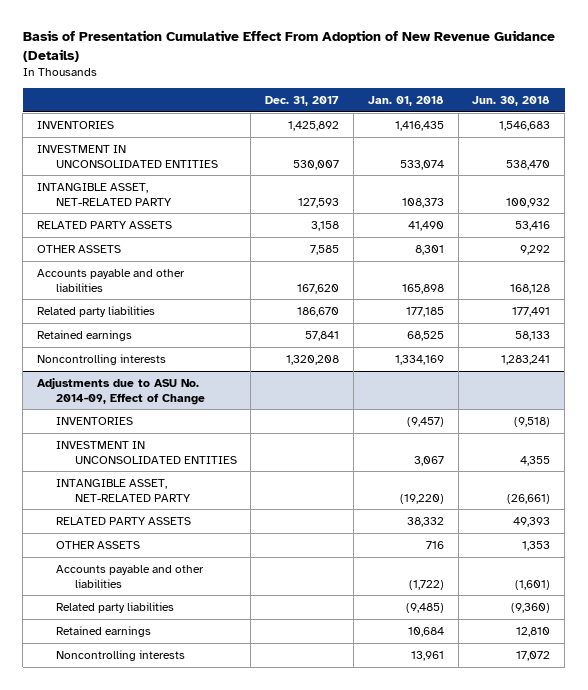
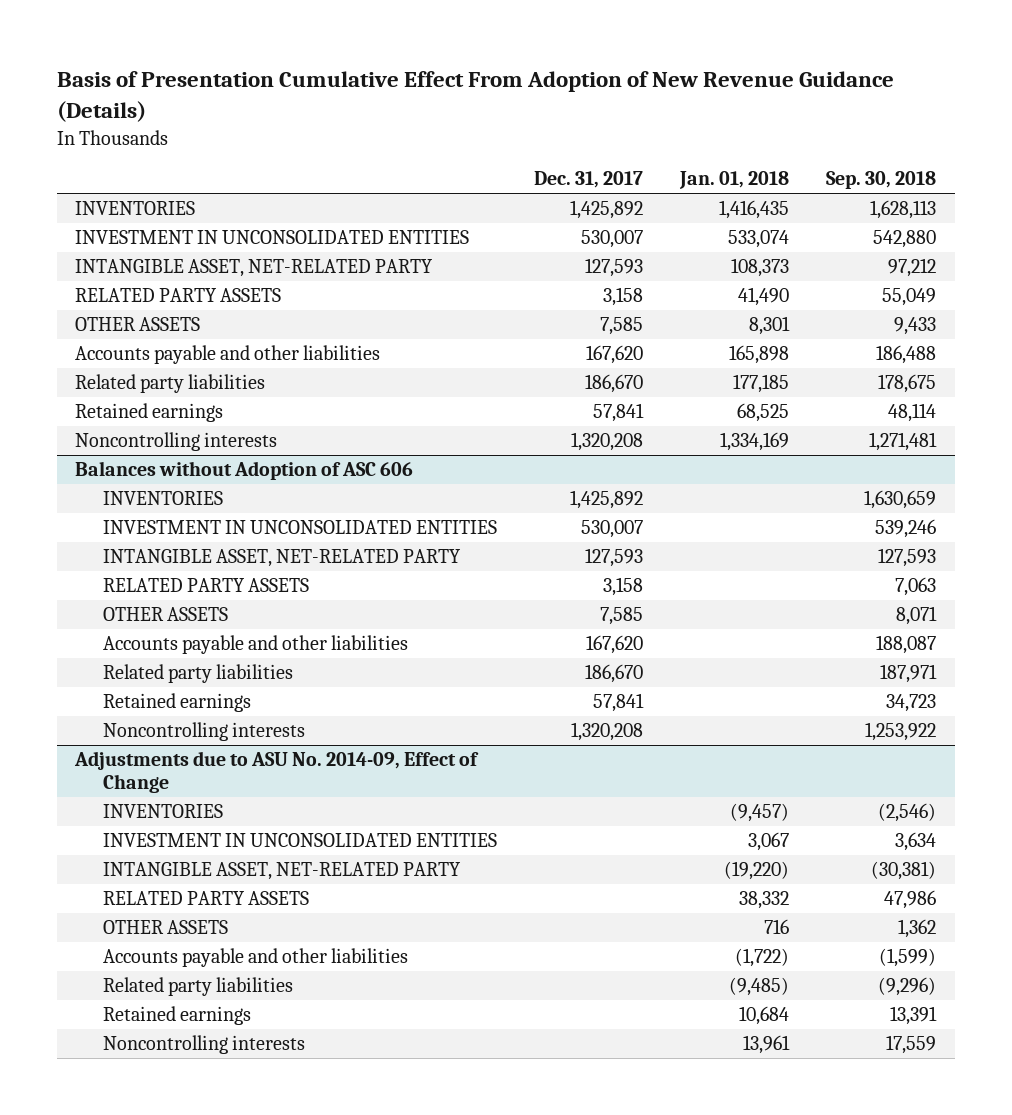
[472,95,551,106] Jun. 30, 2018 -> none
none -> [826,171,937,190] Sep. 30, 2018
none -> [75,461,414,481] Balances without Adoption of ASC 606
none -> [103,491,224,506] INVENTORIES
none -> [103,520,498,535] INVESTMENT IN UNCONSOLIDATED ENTITIES
none -> [103,549,462,568] INTANGIBLE ASSET, NET-RELATED PARTY
none -> [103,578,310,593] RELATED PARTY ASSETS
none -> [103,607,229,622] OTHER ASSETS
none -> [103,635,409,655] Accounts payable and other liabilities
none -> [103,664,294,684] Related party liabilities
none -> [103,693,252,713] Retained earnings
none -> [103,722,306,742] Noncontrolling interests

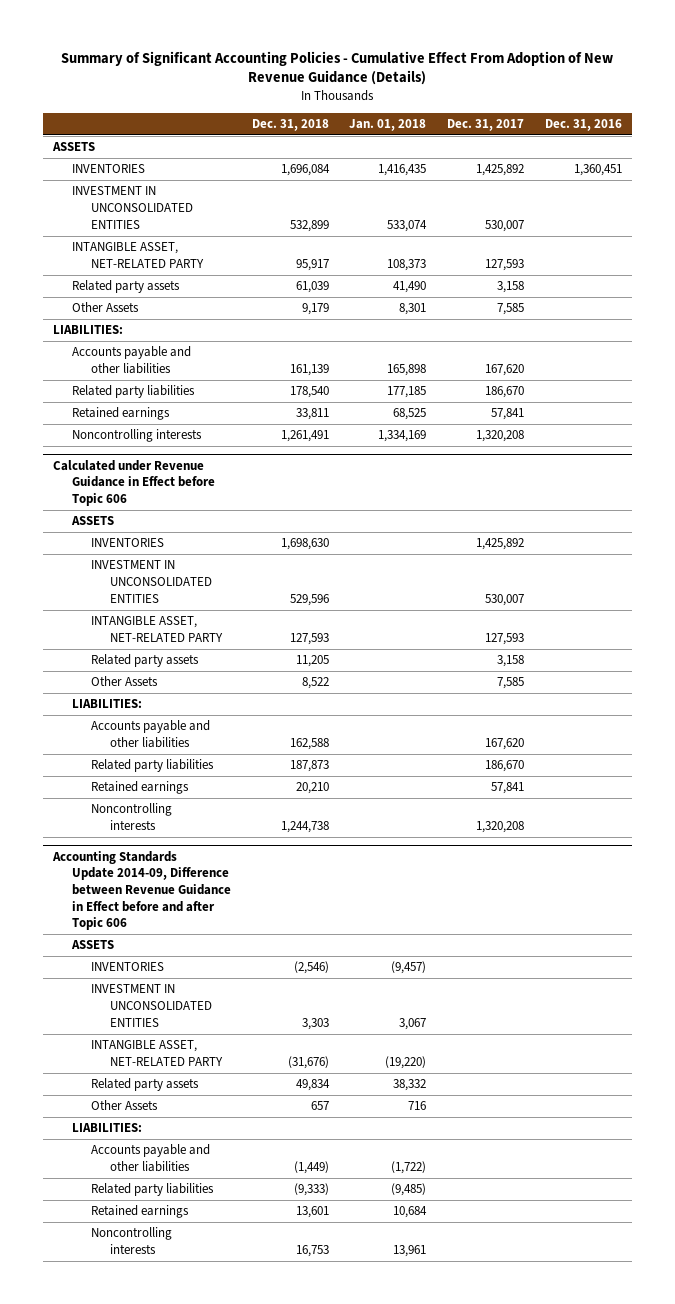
[56,71,894,122] Basis of Presentation Cumulative Effect From Adoption of New Revenue Guidance (Details) -> [61,50,614,86] Summary of Significant Accounting Policies - Cumulative Effect From Adoption of New Revenue Guidance (Details)
[826,171,937,190] Sep. 30, 2018 -> none
none -> [251,118,329,131] Dec. 31, 2018
none -> [544,118,622,131] Dec. 31, 2016
none -> [51,142,95,152] ASSETS
[75,288,282,303] RELATED PARTY ASSETS -> [71,280,180,294] Related party assets
[75,317,201,332] OTHER ASSETS -> [71,302,139,313] Other Assets
none -> [52,325,123,335] LIABILITIES:
[75,461,414,481] Balances without Adoption of ASC 606 -> [52,459,215,506] Calculated under Revenue Guidance in Effect before Topic 606
none -> [70,516,114,526] ASSETS
[103,578,310,593] RELATED PARTY ASSETS -> [90,654,199,668] Related party assets
[103,607,229,622] OTHER ASSETS -> [90,676,158,687] Other Assets
none -> [71,699,142,709] LIABILITIES:
[74,751,480,793] Adjustments due to ASU No. 2014-09, Effect of Change -> none
none -> [51,850,231,931] Accounting Standards Update 2014-09, Difference between Revenue Guidance in Effect before and after Topic 606
none -> [70,940,114,950] ASSETS
[103,891,310,906] RELATED PARTY ASSETS -> [90,1078,199,1092] Related party assets
[103,920,229,935] OTHER ASSETS -> [90,1100,158,1111] Other Assets
none -> [71,1123,142,1133] LIABILITIES:

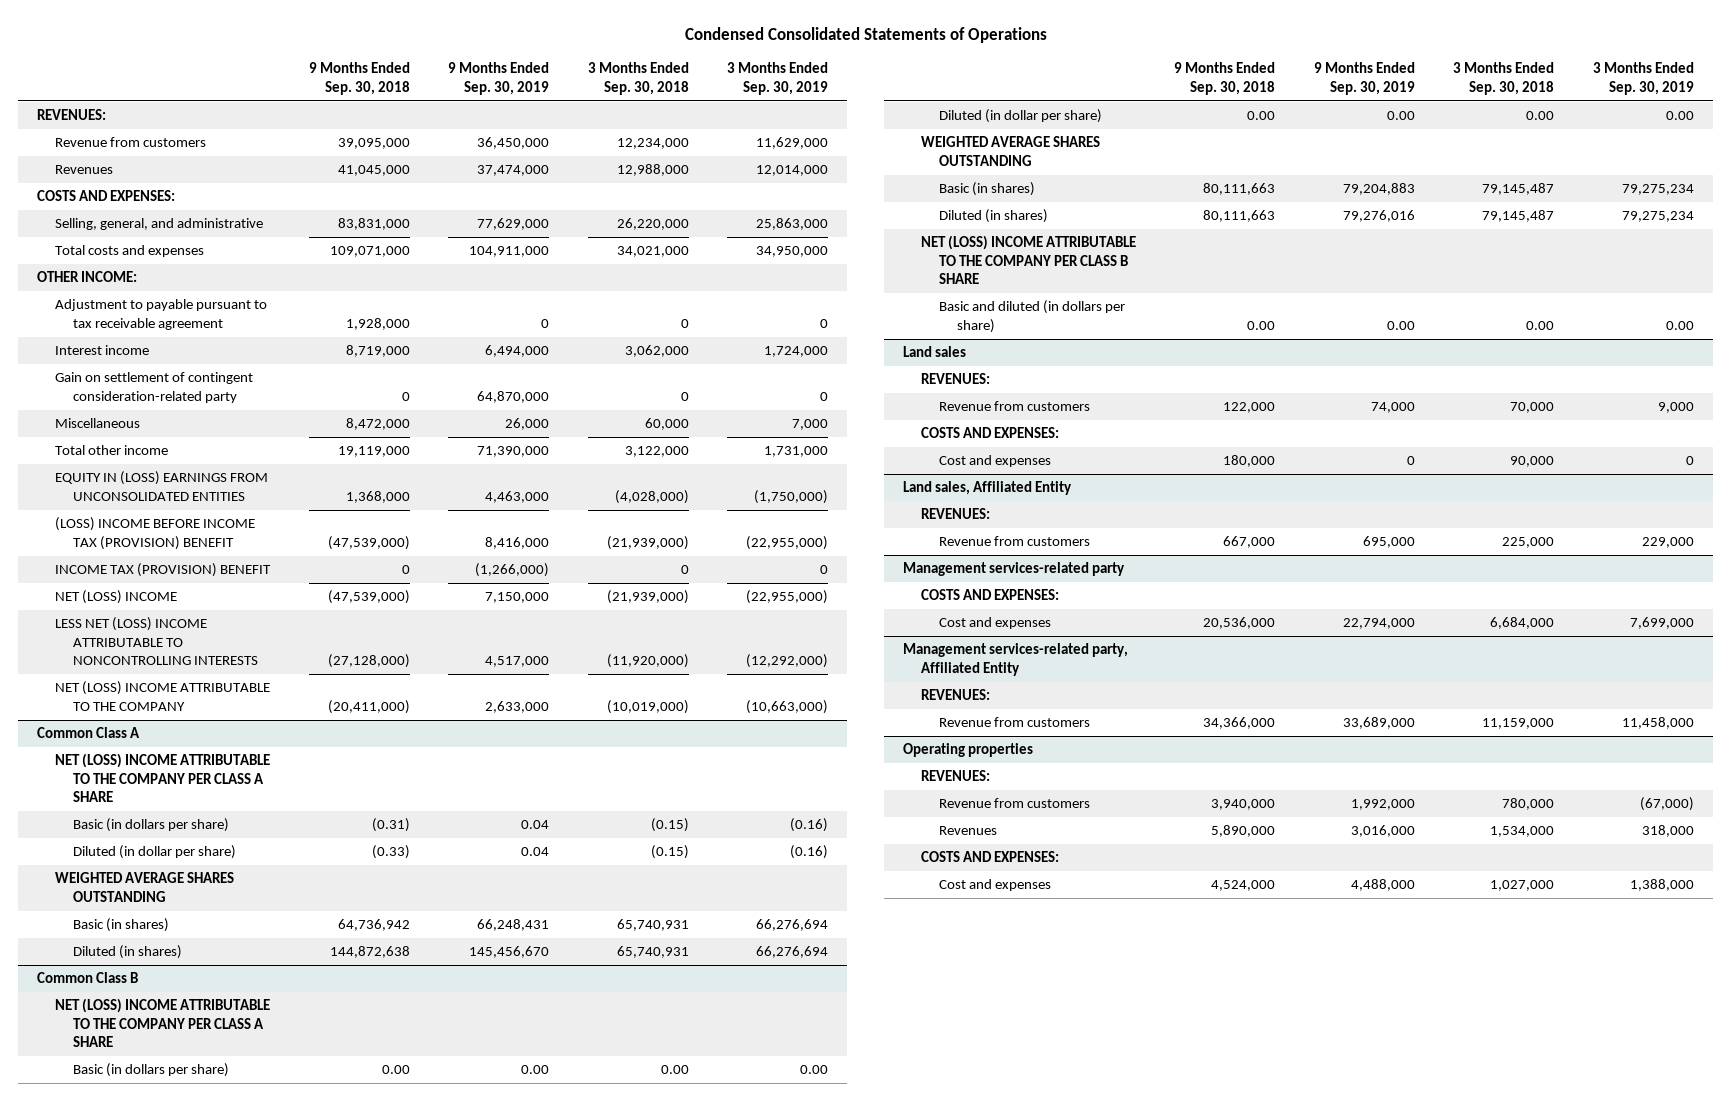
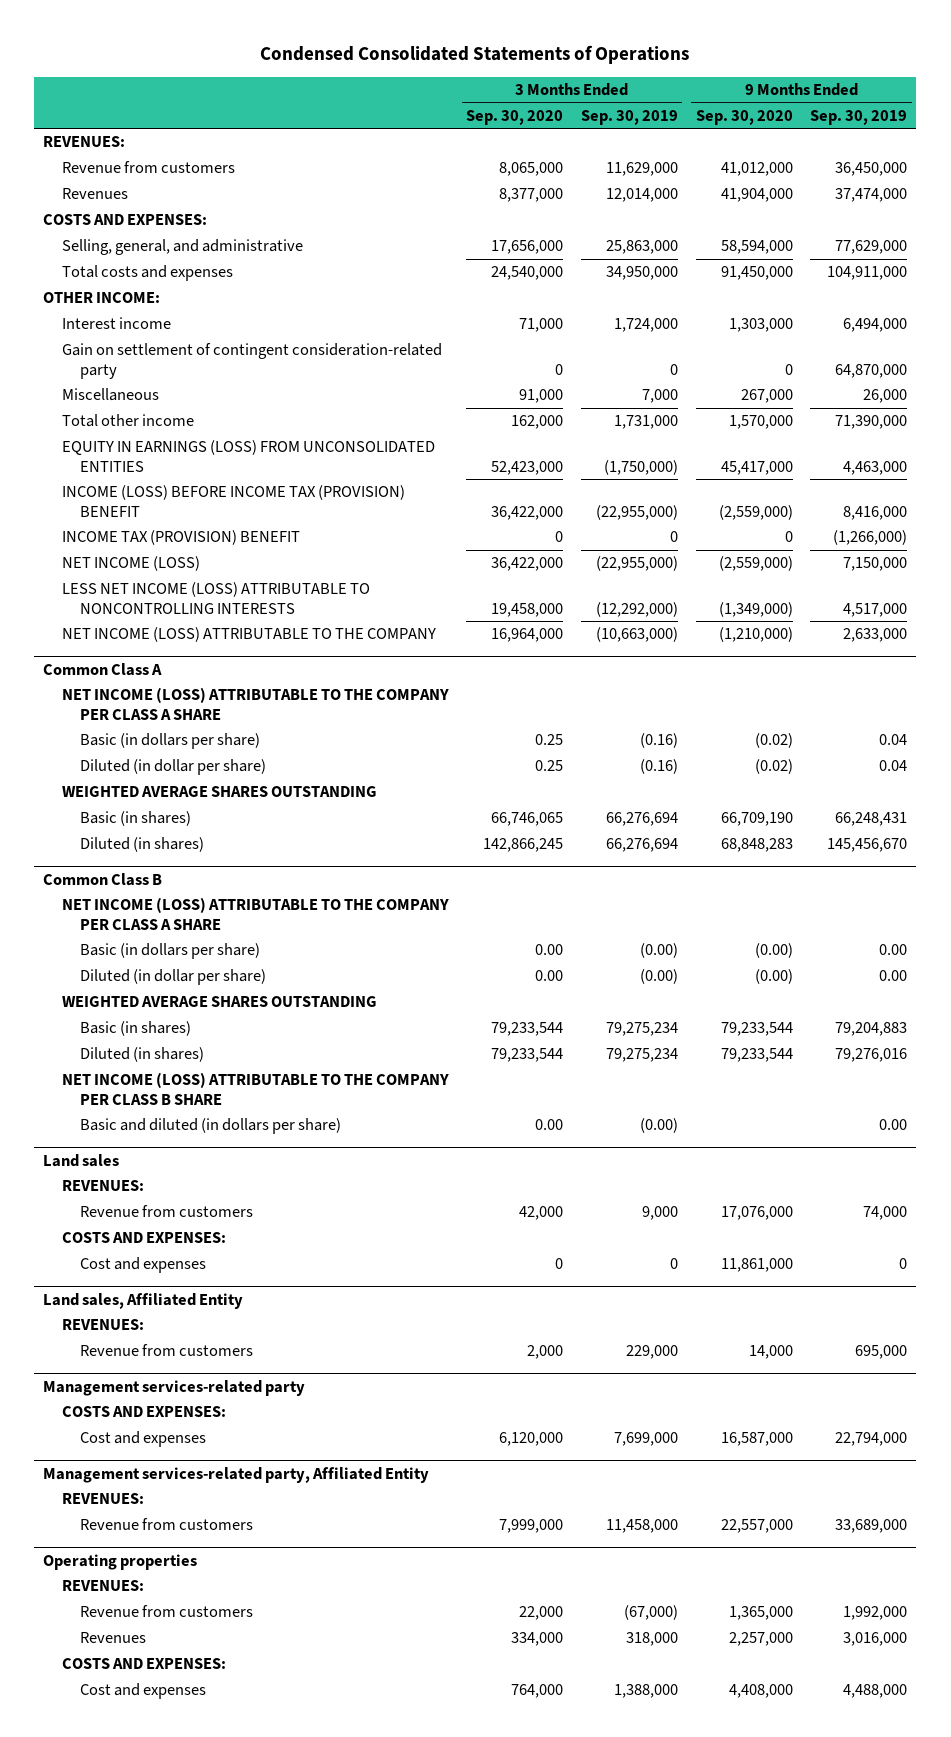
[308,62,410,95] 9 Months Ended Sep. 30, 2018 -> none
[587,62,689,95] 3 Months Ended Sep. 30, 2018 -> none
none -> [466,110,564,126] Sep. 30, 2020
none -> [695,110,793,126] Sep. 30, 2020
[55,299,268,330] Adjustment to payable pursuant to tax receivable agreement -> none
[55,471,269,501] EQUITY IN (LOSS) EARNINGS FROM UNCONSOLIDATED ENTITIES -> [61,440,435,472] EQUITY IN EARNINGS (LOSS) FROM UNCONSOLIDATED ENTITIES
[55,517,256,550] (LOSS) INCOME BEFORE INCOME TAX (PROVISION) BENEFIT -> [61,485,405,517] INCOME (LOSS) BEFORE INCOME TAX (PROVISION) BENEFIT
[55,590,178,605] NET (LOSS) INCOME -> [61,556,200,572] NET INCOME (LOSS)
[55,617,259,666] LESS NET (LOSS) INCOME ATTRIBUTABLE TO NONCONTROLLING INTERESTS -> [61,582,370,614] LESS NET INCOME (LOSS) ATTRIBUTABLE TO NONCONTROLLING INTERESTS
[55,681,271,711] NET (LOSS) INCOME ATTRIBUTABLE TO THE COMPANY -> [61,627,436,643] NET INCOME (LOSS) ATTRIBUTABLE TO THE COMPANY
[55,753,271,803] NET (LOSS) INCOME ATTRIBUTABLE TO THE COMPANY PER CLASS A SHARE -> [61,687,449,720] NET INCOME (LOSS) ATTRIBUTABLE TO THE COMPANY PER CLASS A SHARE
[55,998,271,1048] NET (LOSS) INCOME ATTRIBUTABLE TO THE COMPANY PER CLASS A SHARE -> [61,897,449,930] NET INCOME (LOSS) ATTRIBUTABLE TO THE COMPANY PER CLASS A SHARE
[800,1065,829,1075] 0.00 -> [639,943,678,959] (0.00)
[1665,111,1694,121] 0.00 -> [639,969,678,985] (0.00)
[920,235,1136,285] NET (LOSS) INCOME ATTRIBUTABLE TO THE COMPANY PER CLASS B SHARE -> [61,1072,449,1105] NET INCOME (LOSS) ATTRIBUTABLE TO THE COMPANY PER CLASS B SHARE
[1665,320,1694,330] 0.00 -> [639,1118,678,1134] (0.00)

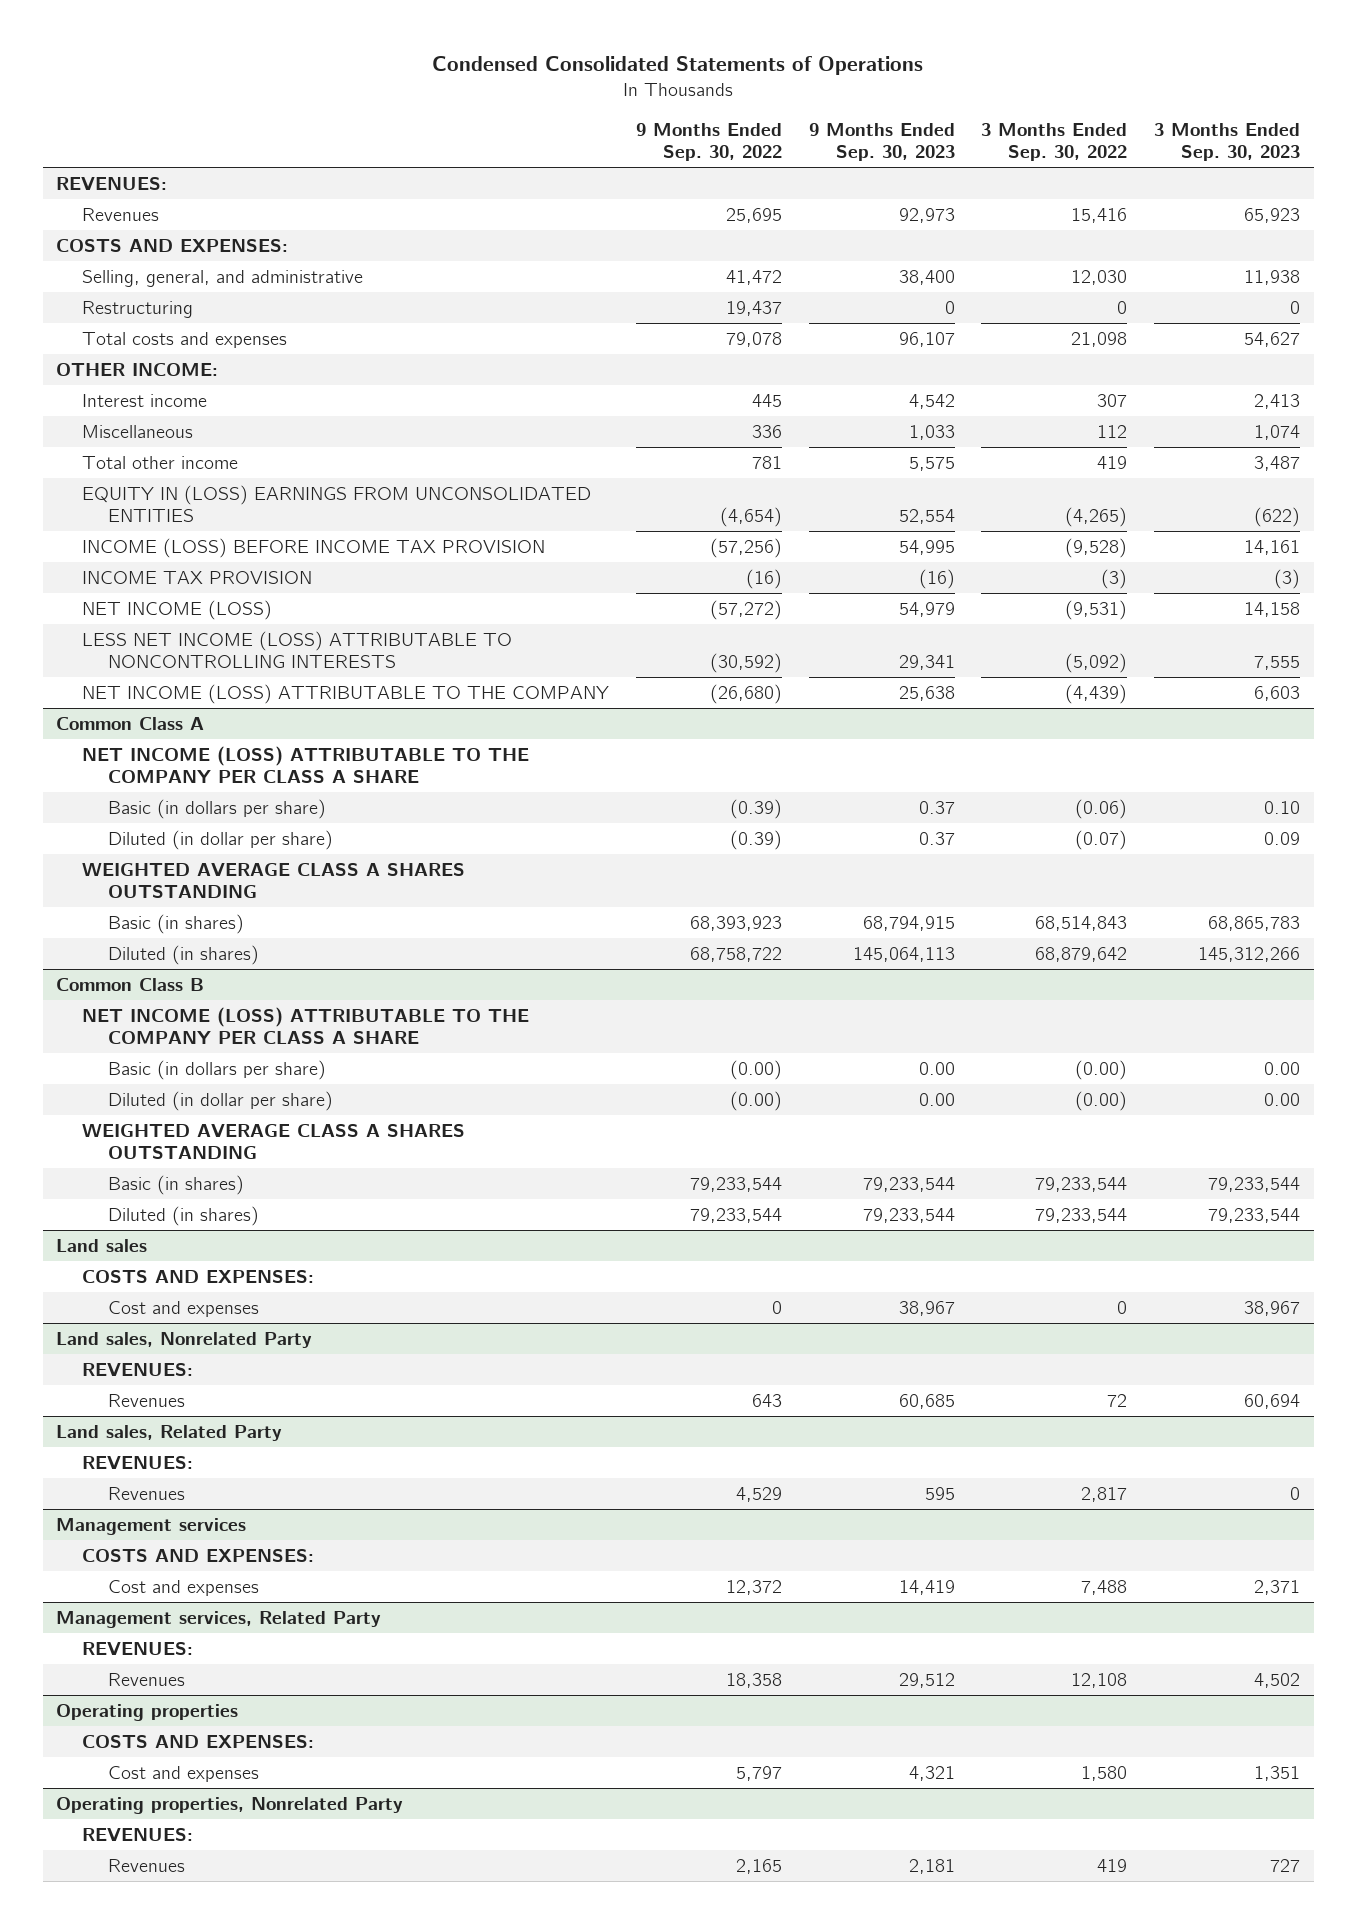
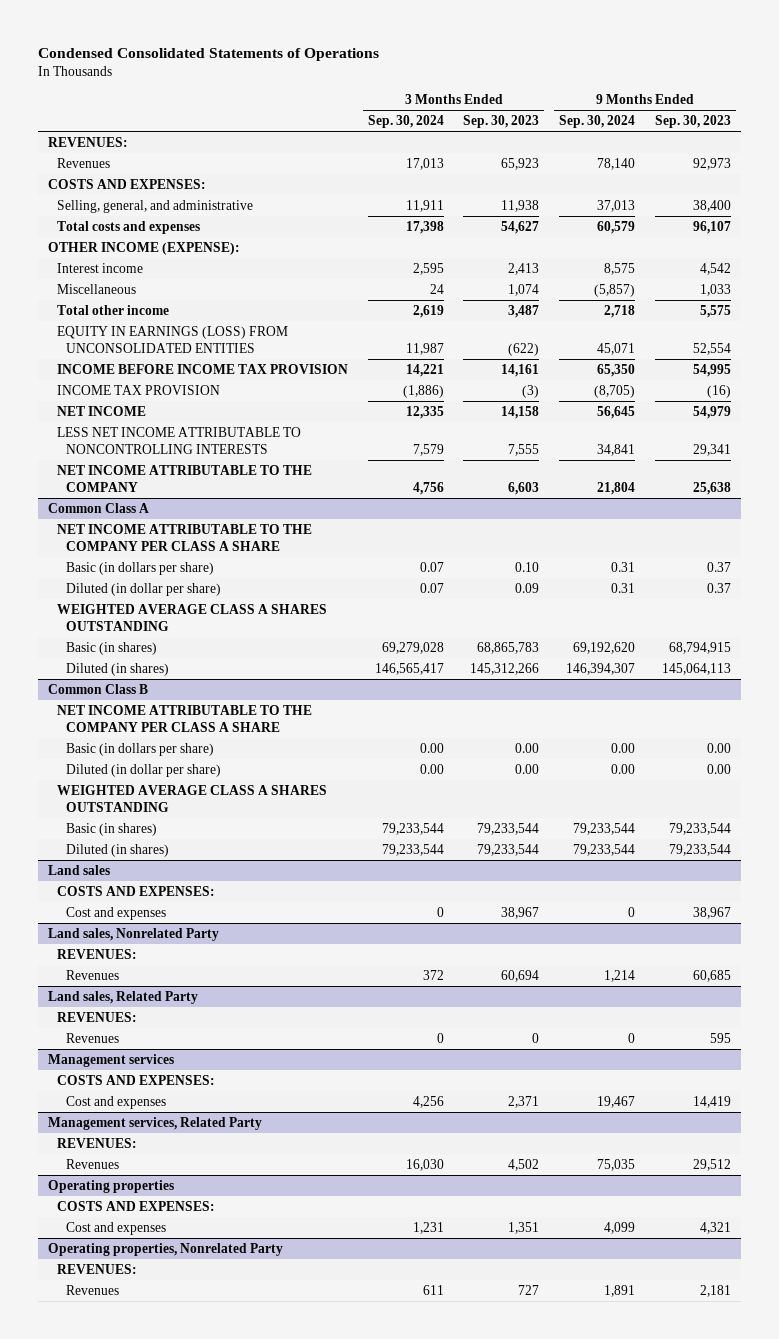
[635,122,782,161] 9 Months Ended Sep. 30, 2022 -> none
[981,122,1128,161] 3 Months Ended Sep. 30, 2022 -> none
none -> [367,115,444,129] Sep. 30, 2024
none -> [559,115,636,129] Sep. 30, 2024
[82,300,194,318] Restructuring -> none
[56,362,219,376] OTHER INCOME: -> [47,241,240,255] OTHER INCOME (EXPENSE):
[82,484,592,522] EQUITY IN (LOSS) EARNINGS FROM UNCONSOLIDATED ENTITIES -> [57,325,289,353] EQUITY IN EARNINGS (LOSS) FROM UNCONSOLIDATED ENTITIES
[82,537,546,558] INCOME (LOSS) BEFORE INCOME TAX PROVISION -> [57,363,349,374] INCOME BEFORE INCOME TAX PROVISION
[82,599,273,620] NET INCOME (LOSS) -> [57,405,147,416] NET INCOME
[82,630,513,668] LESS NET INCOME (LOSS) ATTRIBUTABLE TO NONCONTROLLING INTERESTS -> [57,426,302,454] LESS NET INCOME ATTRIBUTABLE TO NONCONTROLLING INTERESTS
[82,683,610,704] NET INCOME (LOSS) ATTRIBUTABLE TO THE COMPANY -> [57,464,313,492] NET INCOME ATTRIBUTABLE TO THE COMPANY
[82,745,530,783] NET INCOME (LOSS) ATTRIBUTABLE TO THE COMPANY PER CLASS A SHARE -> [57,523,313,551] NET INCOME ATTRIBUTABLE TO THE COMPANY PER CLASS A SHARE
[82,1006,530,1044] NET INCOME (LOSS) ATTRIBUTABLE TO THE COMPANY PER CLASS A SHARE -> [57,704,313,732] NET INCOME ATTRIBUTABLE TO THE COMPANY PER CLASS A SHARE

